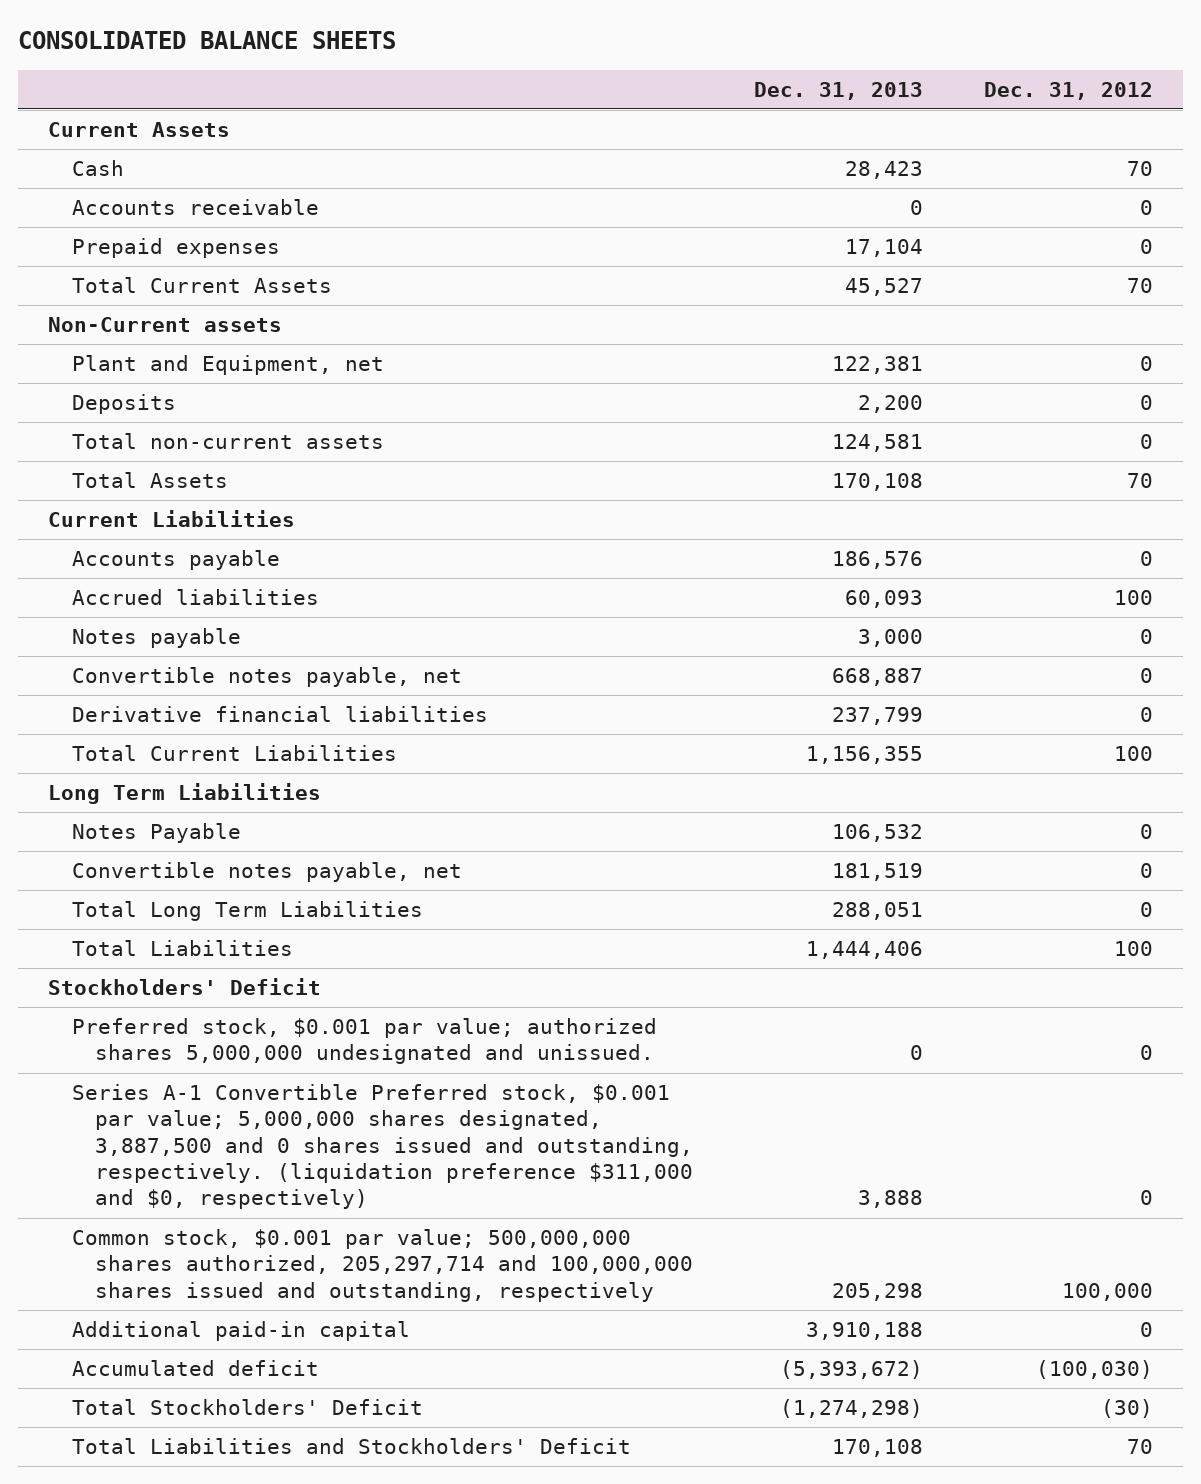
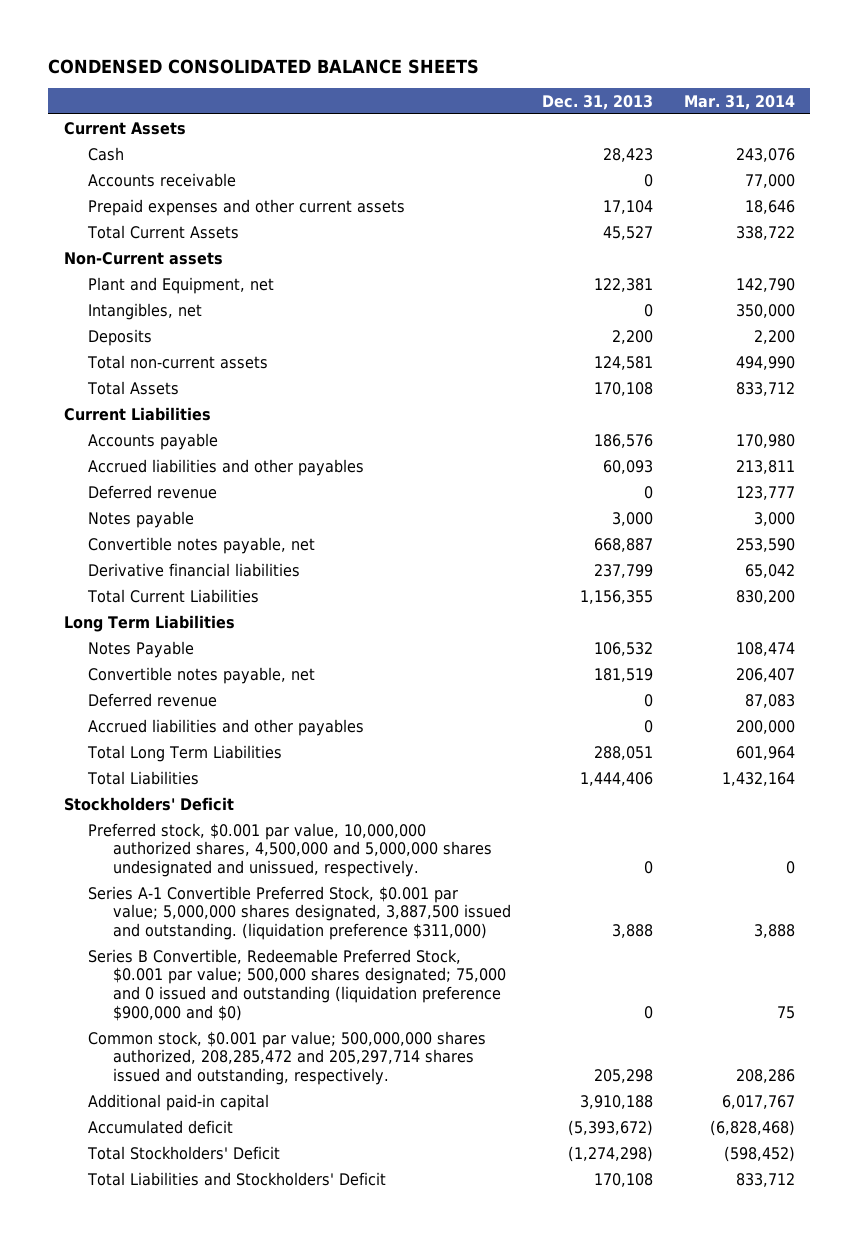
[17,31,396,50] CONSOLIDATED BALANCE SHEETS -> [48,58,480,74] CONDENSED CONSOLIDATED BALANCE SHEETS
[983,81,1153,100] Dec. 31, 2012 -> none
none -> [683,94,795,110] Mar. 31, 2014
[71,237,280,258] Prepaid expenses -> [88,198,406,216] Prepaid expenses and other current assets
none -> [88,302,203,320] Intangibles, net
[71,588,319,605] Accrued liabilities -> [88,458,365,476] Accrued liabilities and other payables
none -> [88,484,218,499] Deferred revenue
none -> [88,692,218,707] Deferred revenue
none -> [88,718,365,736] Accrued liabilities and other payables
[71,1017,657,1065] Preferred stock, $0.001 par value; authorized shares 5,000,000 undesignated and unissued. -> [88,822,493,878] Preferred stock, $0.001 par value, 10,000,000 authorized shares, 4,500,000 and 5,000,000 shares undesignated and unissued, respectively.
[71,1083,694,1210] Series A-1 Convertible Preferred stock, $0.001 par value; 5,000,000 shares designated, 3,887,500 and 0 shares issued and outstanding, respectively. (liquidation preference $311,000 and $0, respectively) -> [88,885,512,941] Series A-1 Convertible Preferred Stock, $0.001 par value; 5,000,000 shares designated, 3,887,500 issued and outstanding. (liquidation preference $311,000)
none -> [88,948,507,1021] Series B Convertible, Redeemable Preferred Stock, $0.001 par value; 500,000 shares designated; 75,000 and 0 issued and outstanding (liquidation preference $900,000 and $0)
[71,1228,694,1302] Common stock, $0.001 par value; 500,000,000 shares authorized, 205,297,714 and 100,000,000 shares issued and outstanding, respectively -> [88,1030,487,1086] Common stock, $0.001 par value; 500,000,000 shares authorized, 208,285,472 and 205,297,714 shares issued and outstanding, respectively.

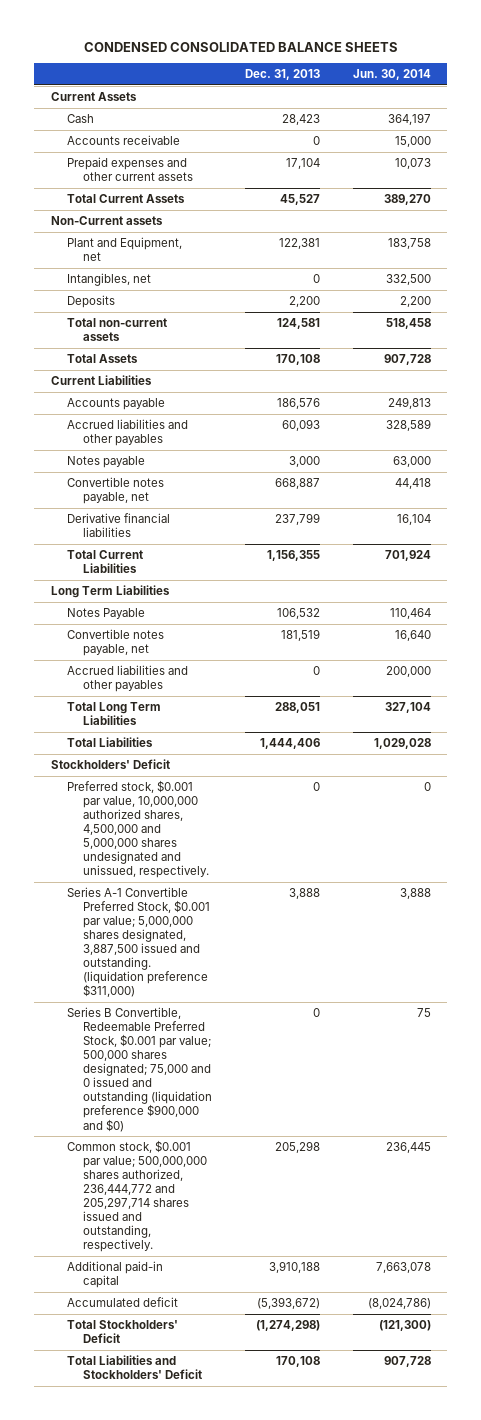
[683,94,795,110] Mar. 31, 2014 -> none
none -> [352,69,431,81] Jun. 30, 2014
[88,484,218,499] Deferred revenue -> none
[88,692,218,707] Deferred revenue -> none
[88,1030,487,1086] Common stock, $0.001 par value; 500,000,000 shares authorized, 208,285,472 and 205,297,714 shares issued and outstanding, respectively. -> [66,1139,207,1253] Common stock, $0.001 par value; 500,000,000 shares authorized, 236,444,772 and 205,297,714 shares issued and outstanding, respectively.

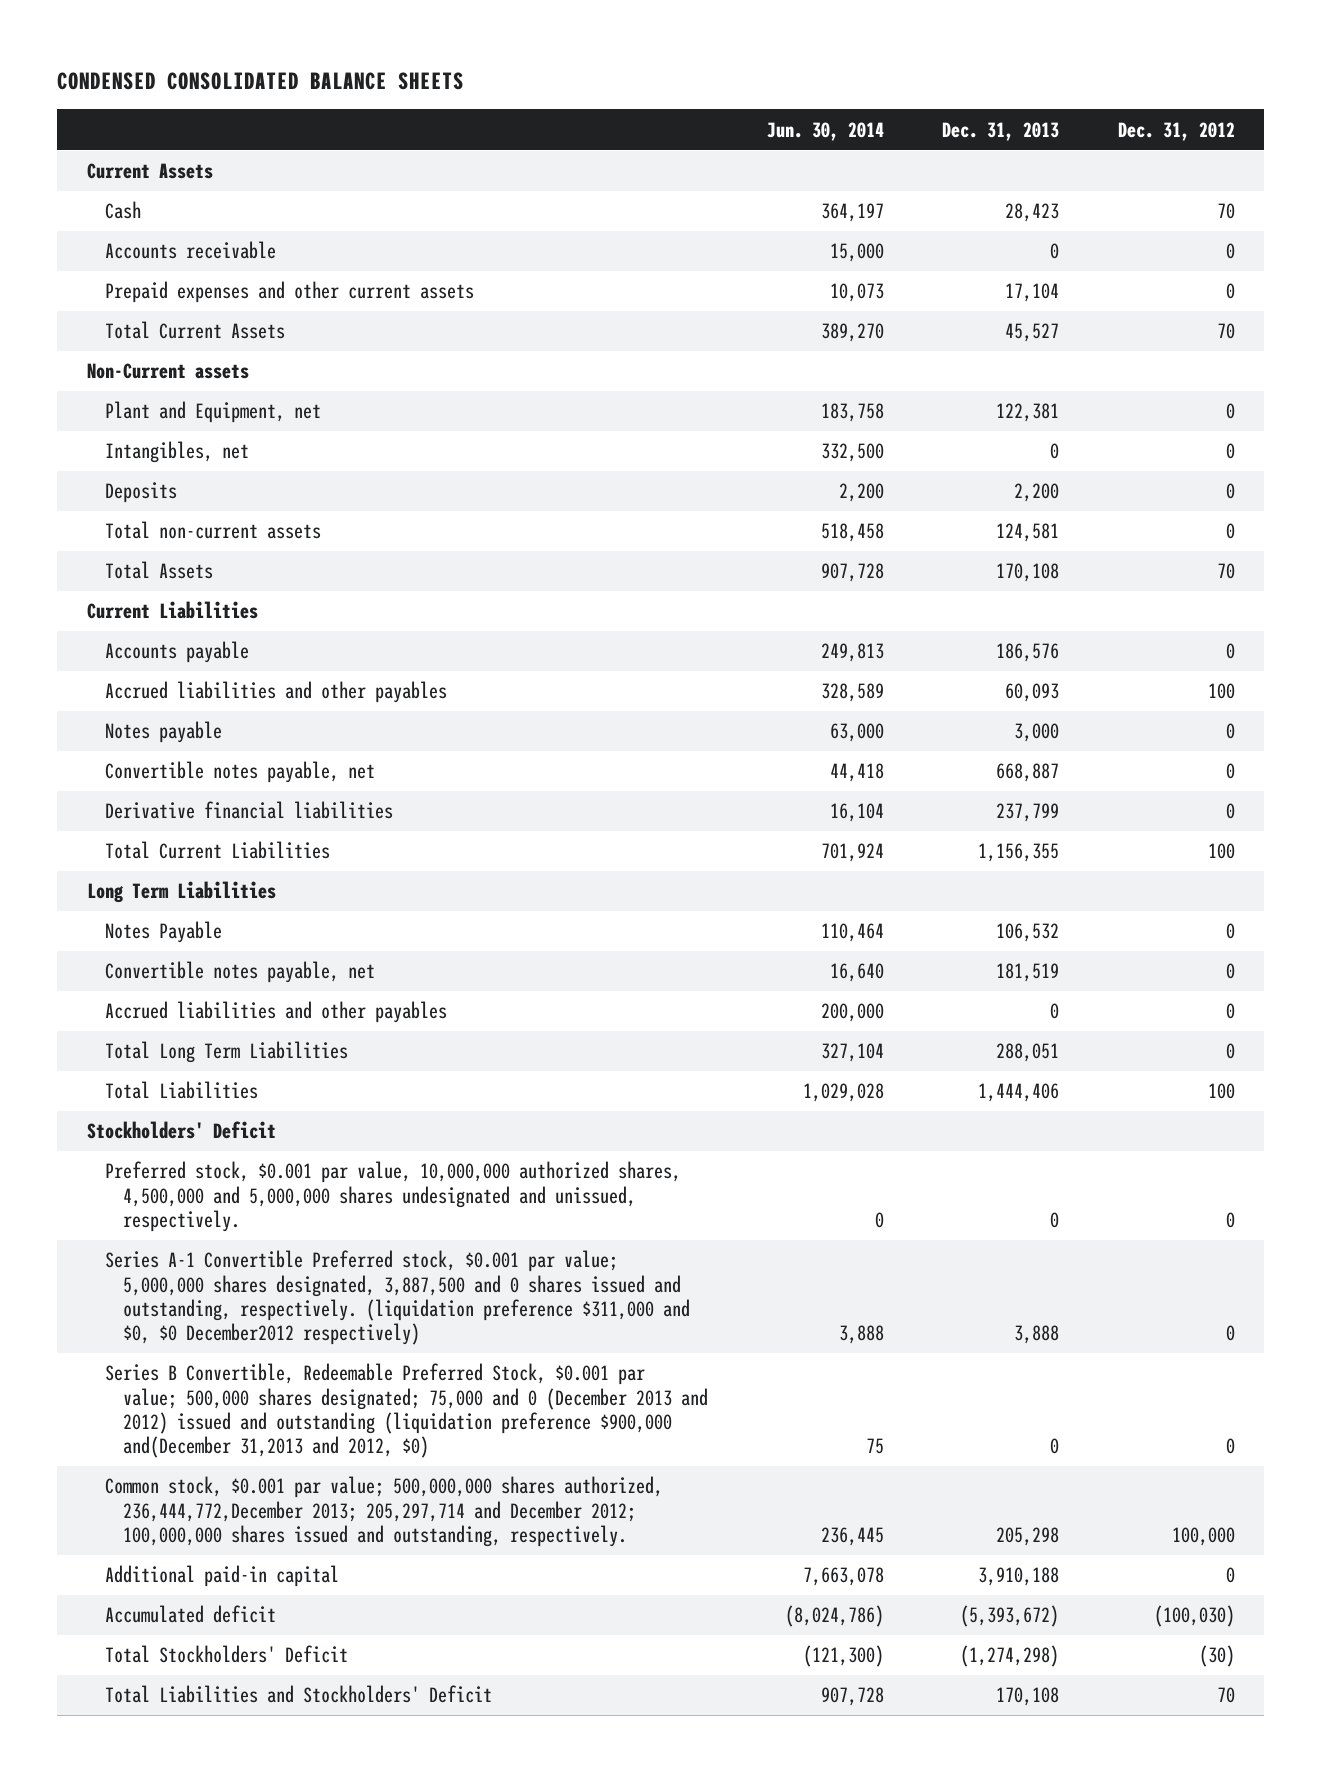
none -> [1118,121,1236,141] Dec. 31, 2012
[66,886,210,998] Series A-1 Convertible Preferred Stock, $0.001 par value; 5,000,000 shares designated, 3,887,500 issued and outstanding. (liquidation preference $311,000) -> [104,1250,691,1345] Series A-1 Convertible Preferred stock, $0.001 par value; 5,000,000 shares designated, 3,887,500 and 0 shares issued and outstanding, respectively. (liquidation preference $311,000 and $0, $0 December2012 respectively)
[66,1006,212,1132] Series B Convertible, Redeemable Preferred Stock, $0.001 par value; 500,000 shares designated; 75,000 and 0 issued and outstanding (liquidation preference $900,000 and $0) -> [104,1363,709,1458] Series B Convertible, Redeemable Preferred Stock, $0.001 par value; 500,000 shares designated; 75,000 and 0 (December 2013 and 2012) issued and outstanding (liquidation preference $900,000 and(December 31,2013 and 2012, $0)
[66,1139,207,1253] Common stock, $0.001 par value; 500,000,000 shares authorized, 236,444,772 and 205,297,714 shares issued and outstanding, respectively. -> [104,1476,663,1547] Common stock, $0.001 par value; 500,000,000 shares authorized, 236,444,772,December 2013; 205,297,714 and December 2012; 100,000,000 shares issued and outstanding, respectively.

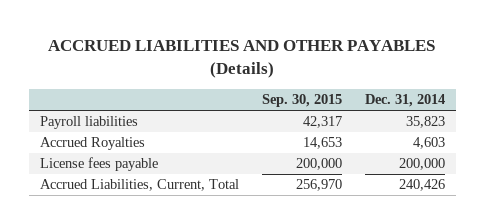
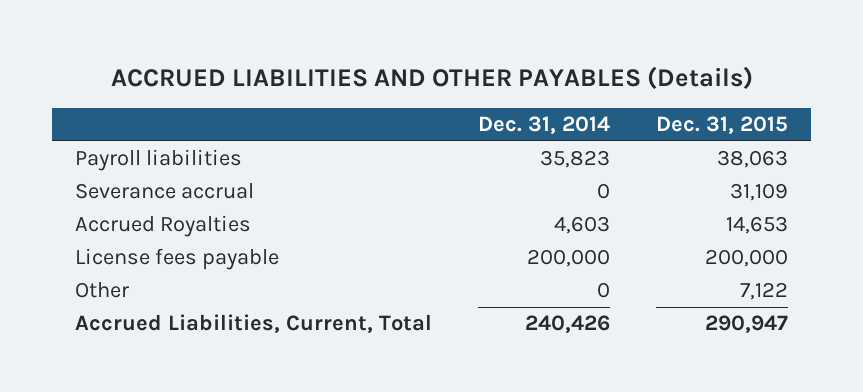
[261,94,342,108] Sep. 30, 2015 -> none
none -> [656,116,789,135] Dec. 31, 2015
none -> [75,183,255,200] Severance accrual
none -> [75,282,130,299] Other

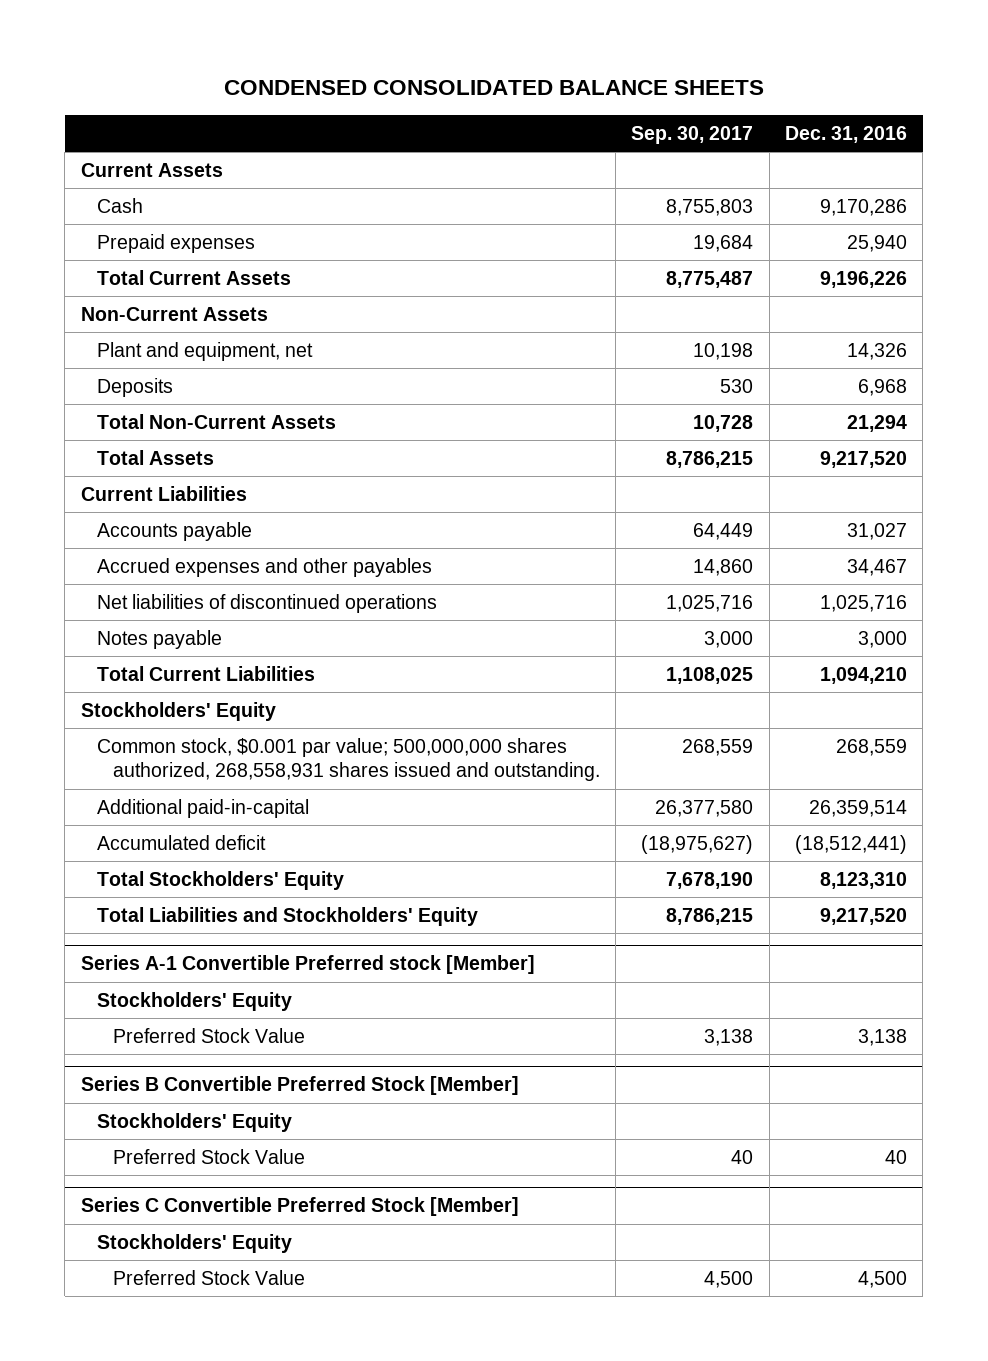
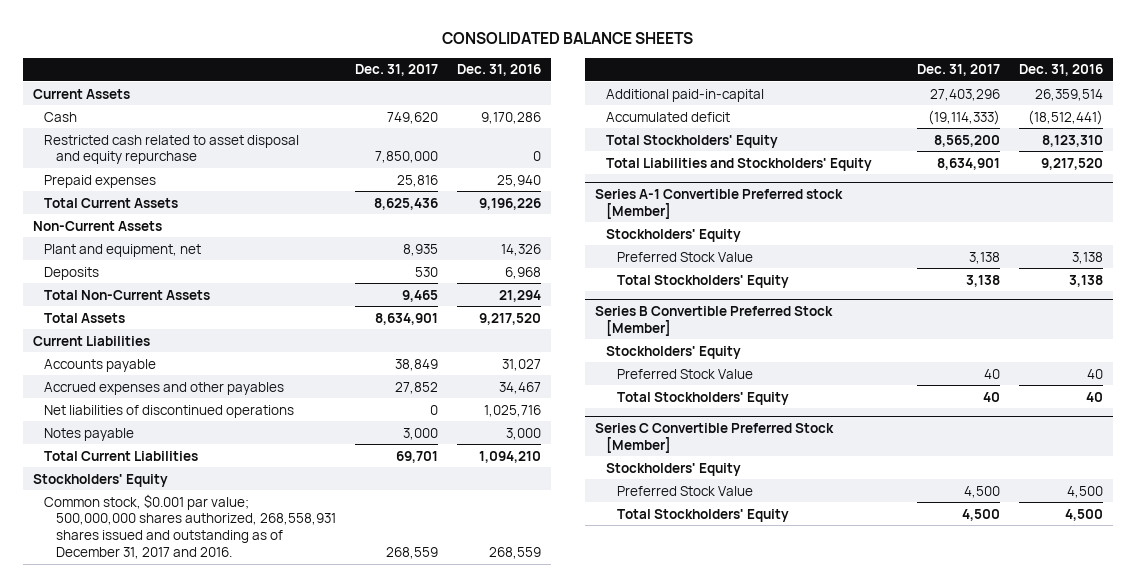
[223,80,764,96] CONDENSED CONSOLIDATED BALANCE SHEETS -> [441,32,693,45] CONSOLIDATED BALANCE SHEETS
[631,126,754,145] Sep. 30, 2017 -> none
none -> [354,64,438,77] Dec. 31, 2017
none -> [44,134,300,165] Restricted cash related to asset disposal and equity repurchase
[96,737,600,782] Common stock, $0.001 par value; 500,000,000 shares authorized, 268,558,931 shares issued and outstanding. -> [44,493,336,560] Common stock, $0.001 par value; 500,000,000 shares authorized, 268,558,931 shares issued and outstanding as of December 31, 2017 and 2016.
none -> [617,274,790,288] Total Stockholders' Equity
none -> [617,391,790,405] Total Stockholders' Equity
none -> [617,508,790,522] Total Stockholders' Equity

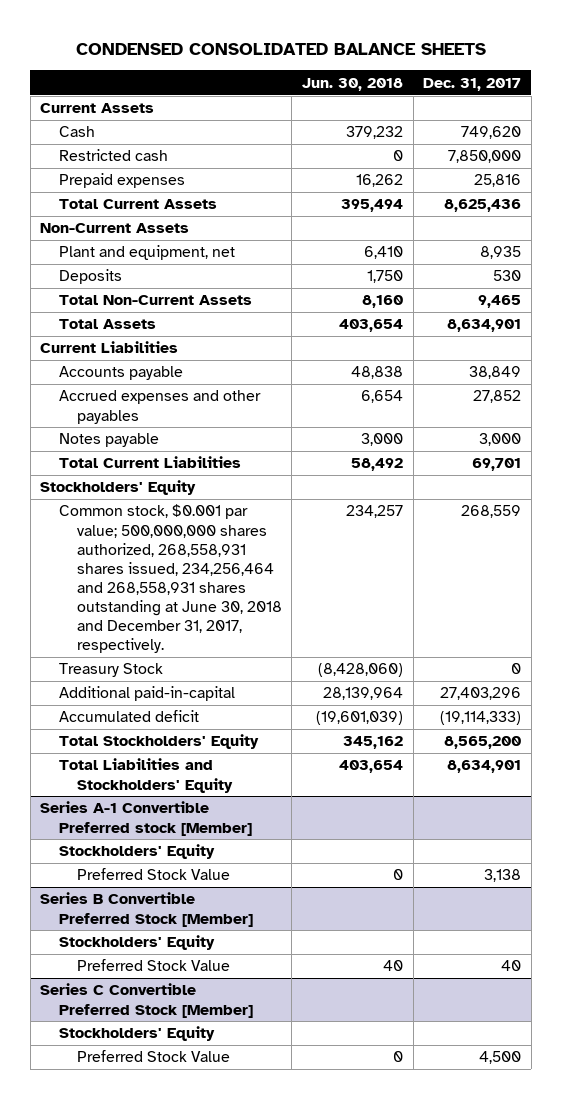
[441,32,693,45] CONSOLIDATED BALANCE SHEETS -> [75,42,486,55] CONDENSED CONSOLIDATED BALANCE SHEETS
[457,64,542,77] Dec. 31, 2016 -> none
none -> [302,77,404,91] Jun. 30, 2018
[44,134,300,165] Restricted cash related to asset disposal and equity repurchase -> [58,149,168,162] Restricted cash
[44,404,295,418] Net liabilities of discontinued operations -> none
[44,493,336,560] Common stock, $0.001 par value; 500,000,000 shares authorized, 268,558,931 shares issued and outstanding as of December 31, 2017 and 2016. -> [58,504,282,654] Common stock, $0.001 par value; 500,000,000 shares authorized, 268,558,931 shares issued, 234,256,464 and 268,558,931 shares outstanding at June 30, 2018 and December 31, 2017, respectively.
none -> [58,663,163,678] Treasury Stock
[617,274,790,288] Total Stockholders' Equity -> none
[617,391,790,405] Total Stockholders' Equity -> none
[617,508,790,522] Total Stockholders' Equity -> none

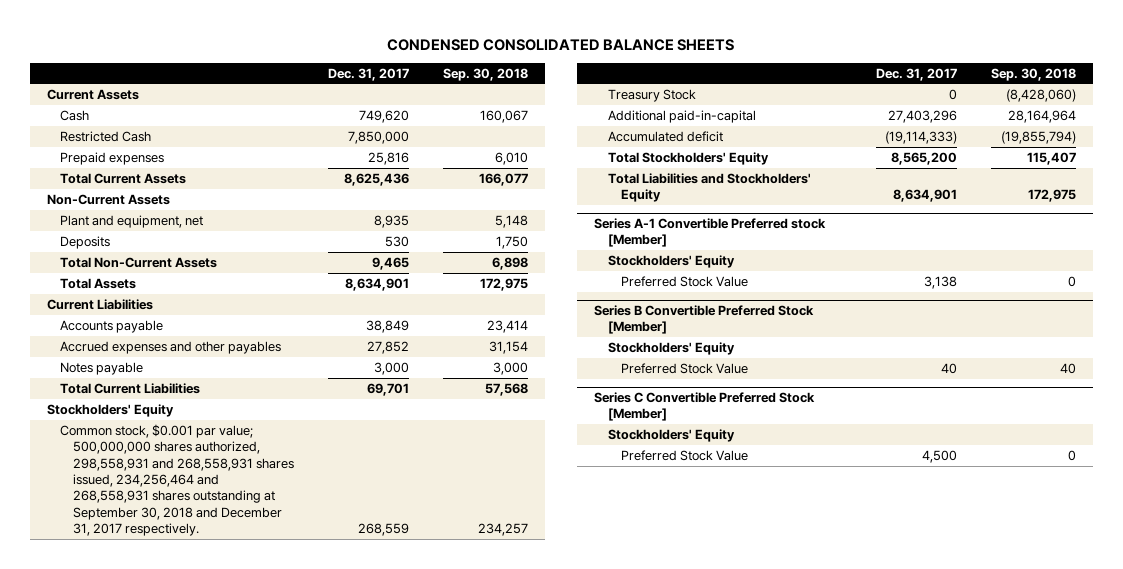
[302,77,404,91] Jun. 30, 2018 -> none
none -> [443,67,529,81] Sep. 30, 2018
[58,149,168,162] Restricted cash -> [59,130,151,142] Restricted Cash
[58,504,282,654] Common stock, $0.001 par value; 500,000,000 shares authorized, 268,558,931 shares issued, 234,256,464 and 268,558,931 shares outstanding at June 30, 2018 and December 31, 2017, respectively. -> [59,423,295,537] Common stock, $0.001 par value; 500,000,000 shares authorized, 298,558,931 and 268,558,931 shares issued, 234,256,464 and 268,558,931 shares outstanding at September 30, 2018 and December 31, 2017 respectively.

